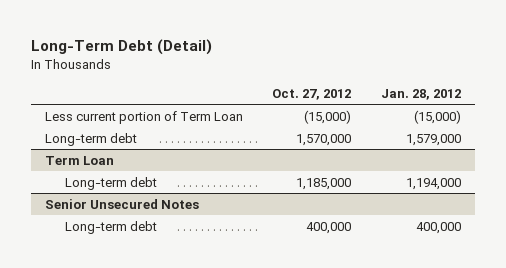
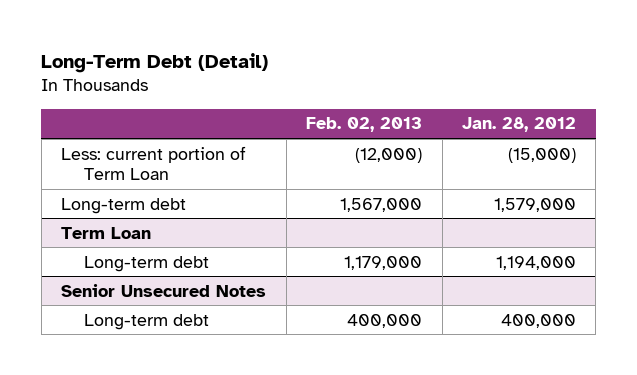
[272,89,352,101] Oct. 27, 2012 -> none
none -> [306,117,423,133] Feb. 02, 2013
[45,110,244,124] Less current portion of Term Loan -> [61,145,247,181] Less: current portion of Term Loan

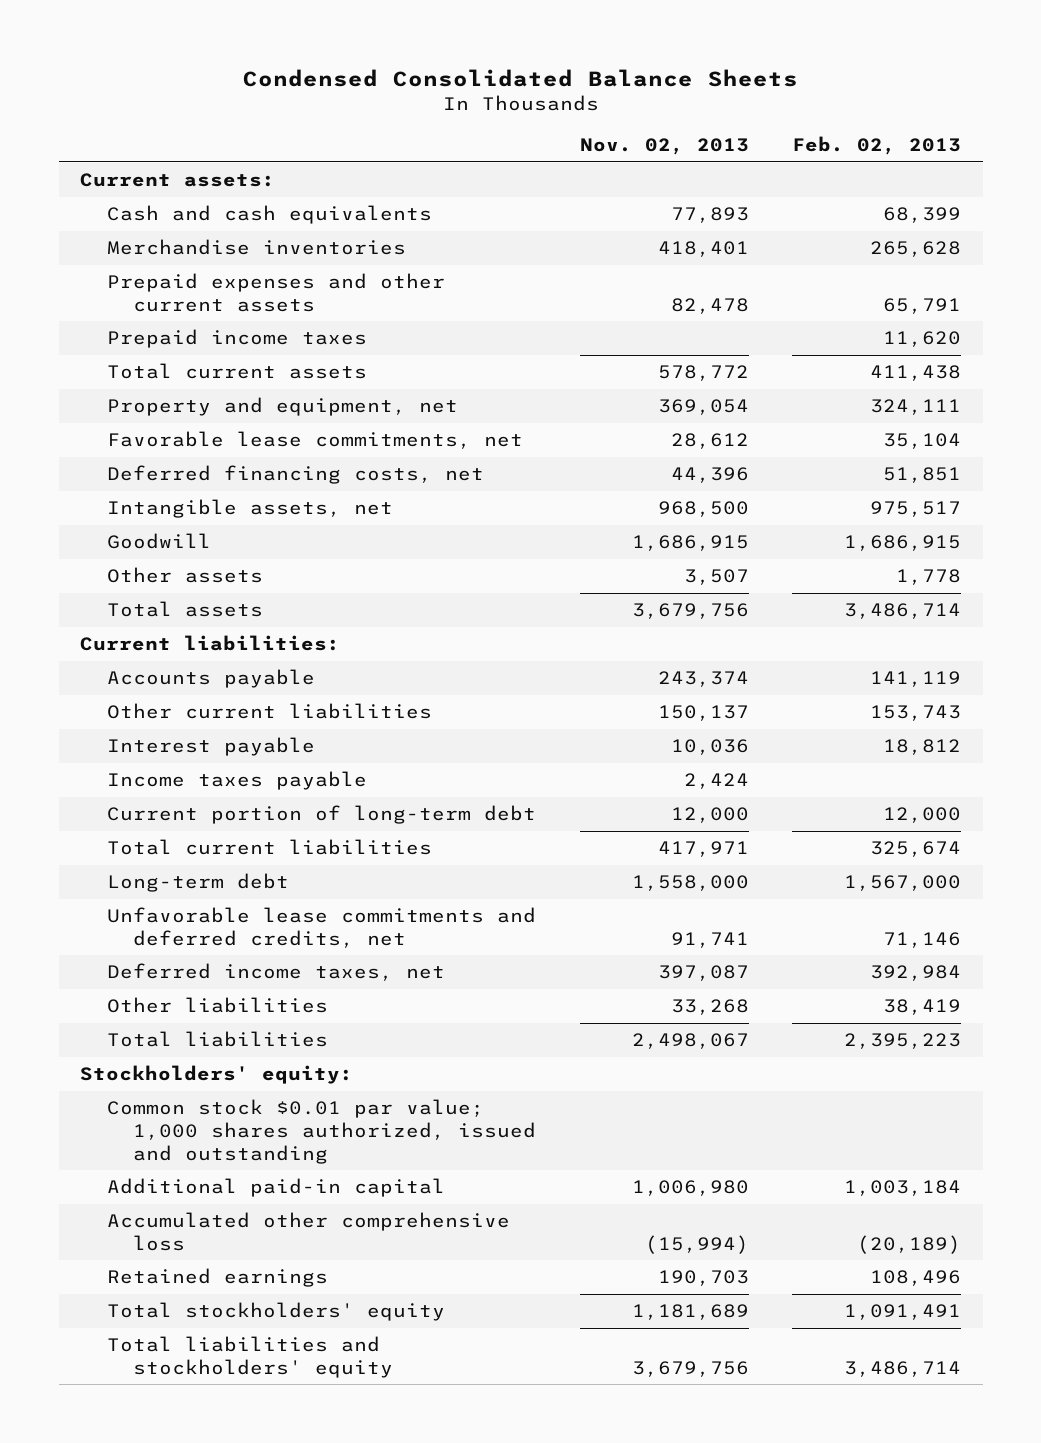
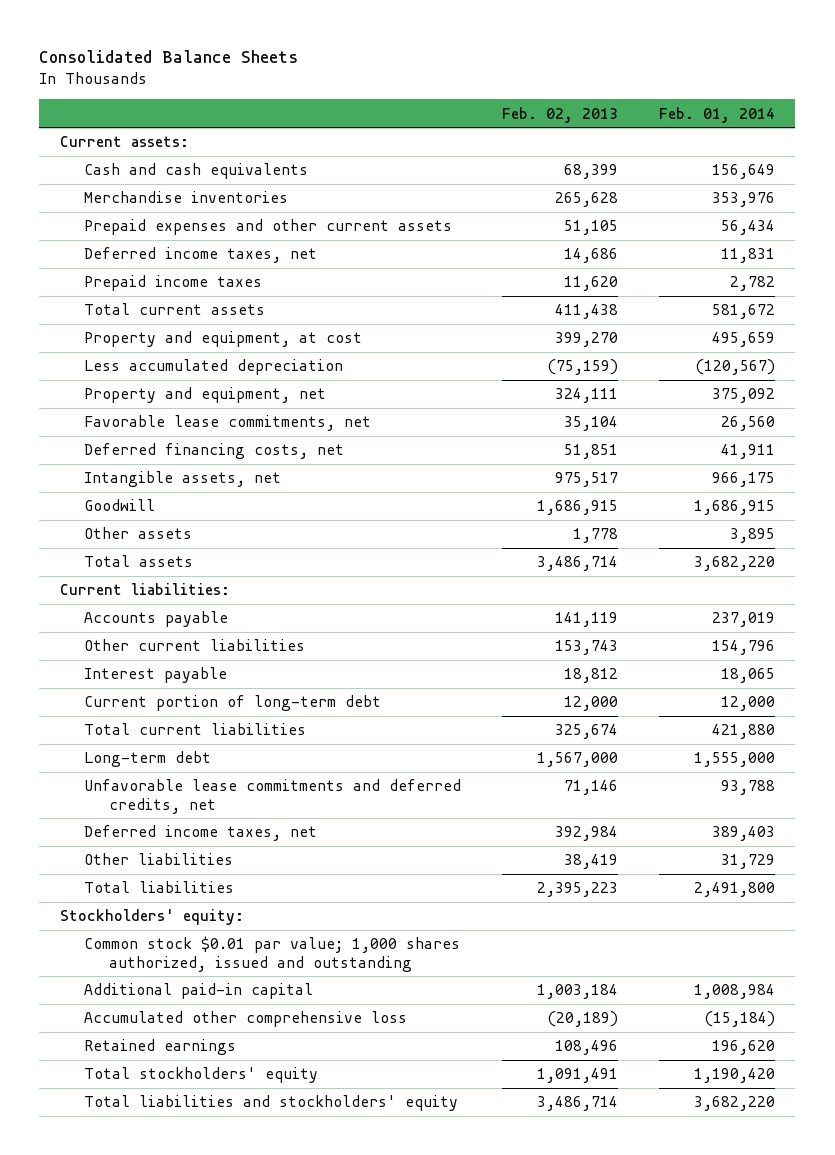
[242,69,798,88] Condensed Consolidated Balance Sheets -> [39,50,299,64] Consolidated Balance Sheets
[579,138,749,156] Nov. 02, 2013 -> none
none -> [658,106,775,123] Feb. 01, 2014
[883,297,962,314] 65,791 -> [564,220,619,236] 51,105
none -> [84,247,318,264] Deferred income taxes, net
none -> [84,331,363,348] Property and equipment, at cost
none -> [84,359,344,376] Less accumulated depreciation
[106,770,367,790] Income taxes payable -> none

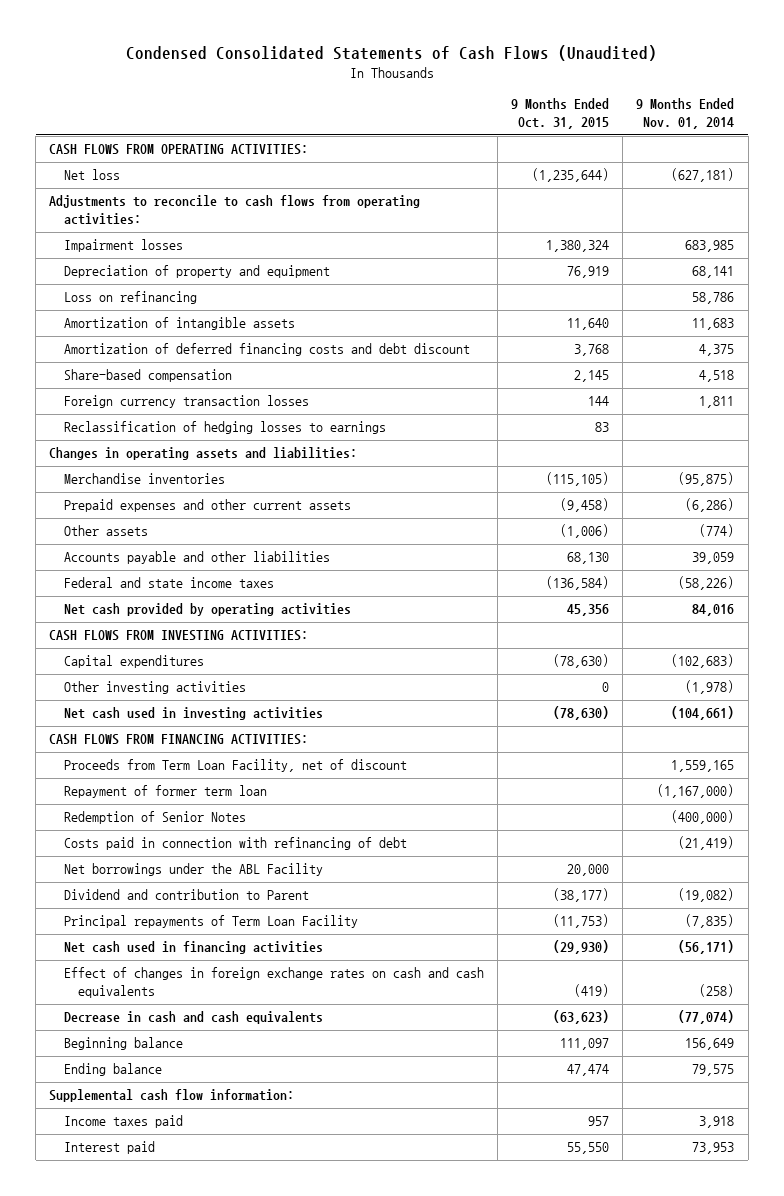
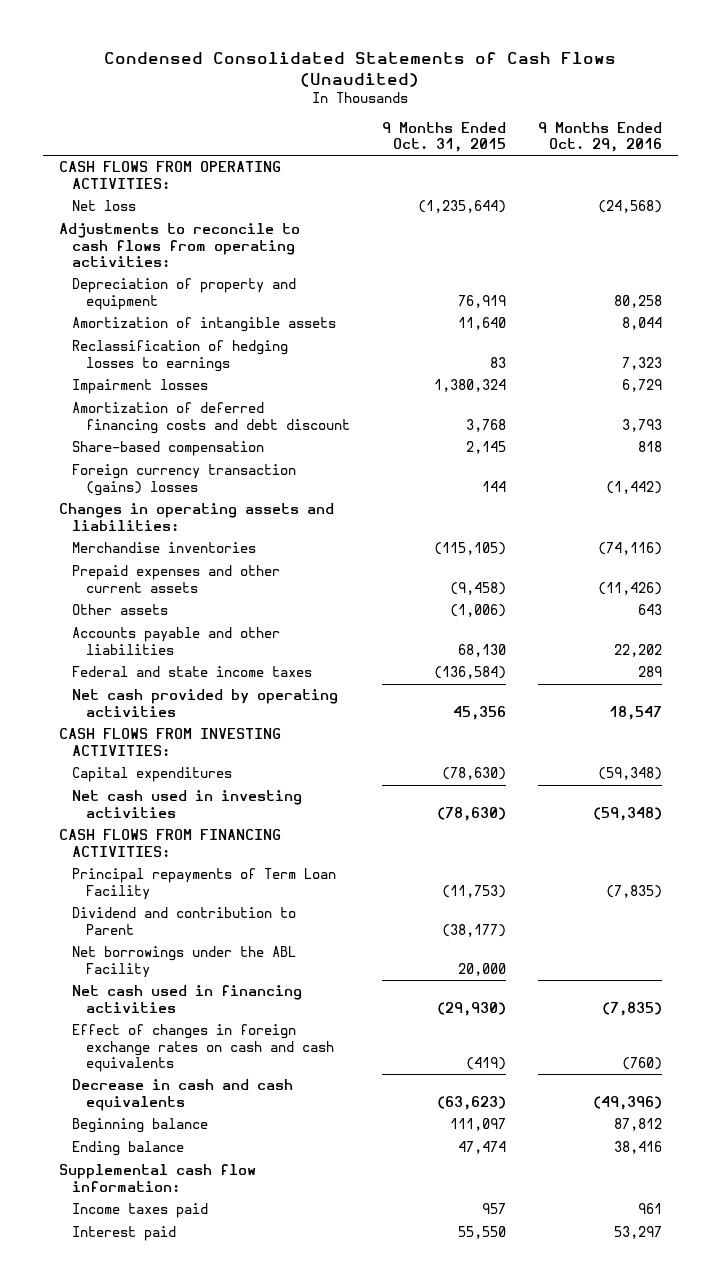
[636,98,735,130] 9 Months Ended Nov. 01, 2014 -> none
none -> [537,122,662,153] 9 Months Ended Oct. 29, 2016
[63,291,197,305] Loss on refinancing -> none
[63,421,386,435] Reclassification of hedging losses to earnings -> [72,340,289,372] Reclassification of hedging losses to earnings
[63,239,183,253] Impairment losses -> [72,379,209,395] Impairment losses
[63,395,309,409] Foreign currency transaction losses -> [72,464,297,496] Foreign currency transaction (gains) losses
[63,681,246,695] Other investing activities -> none
[63,759,407,773] Proceeds from Term Loan Facility, net of discount -> none
[63,785,267,799] Repayment of former term loan -> none
[63,811,246,825] Redemption of Senior Notes -> none
[63,837,407,851] Costs paid in connection with refinancing of debt -> none
[63,889,309,901] Dividend and contribution to Parent -> [72,907,297,935] Dividend and contribution to Parent
[63,863,323,877] Net borrowings under the ABL Facility -> [72,946,297,978] Net borrowings under the ABL Facility

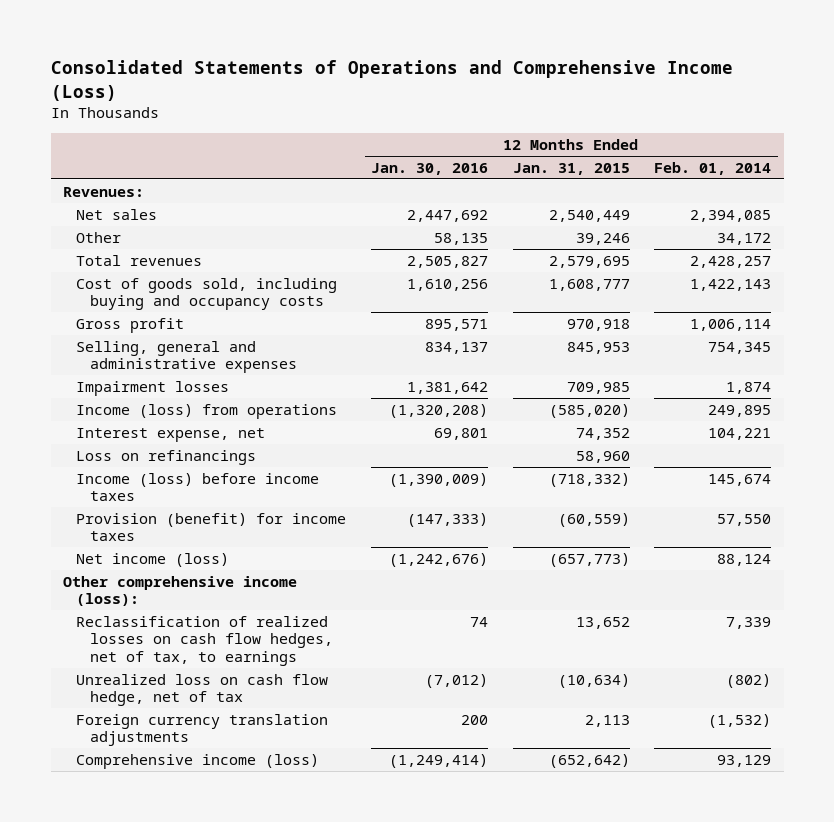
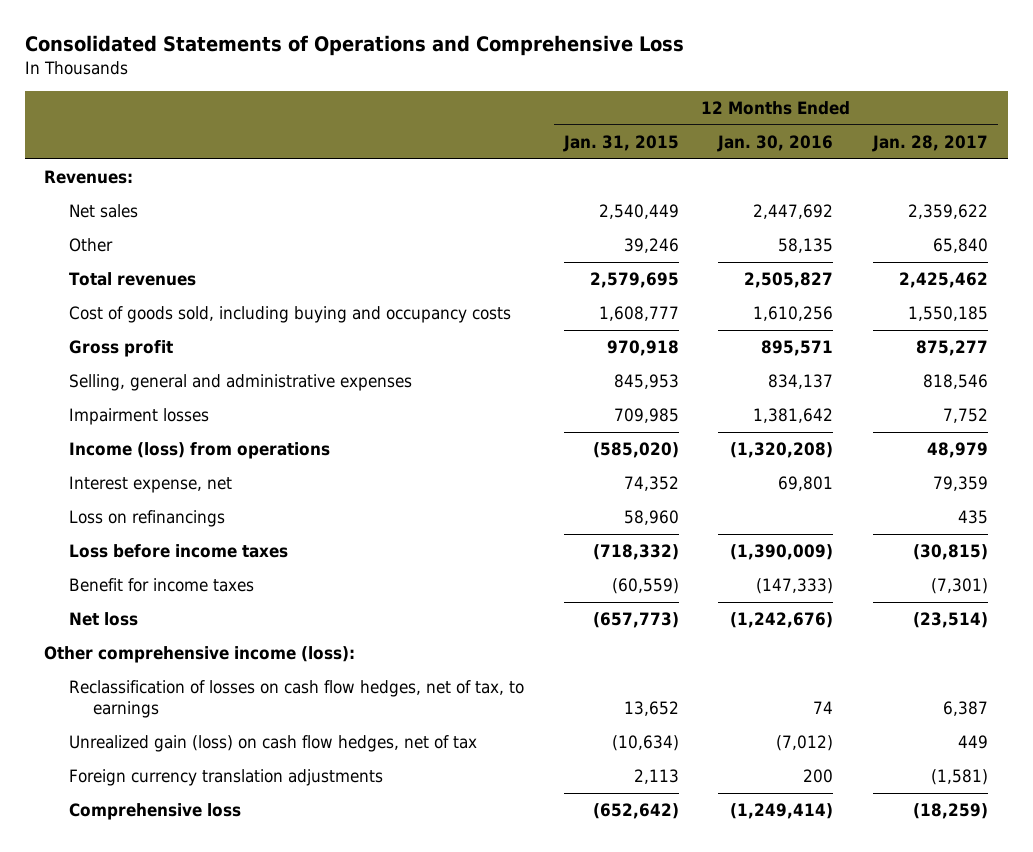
[50,60,733,101] Consolidated Statements of Operations and Comprehensive Income (Loss) -> [24,34,684,56] Consolidated Statements of Operations and Comprehensive Loss
[654,161,772,175] Feb. 01, 2014 -> none
none -> [872,135,989,153] Jan. 28, 2017
[76,472,320,502] Income (loss) before income taxes -> [68,544,288,559] Loss before income taxes
[76,512,347,542] Provision (benefit) for income taxes -> [68,578,254,593] Benefit for income taxes
[76,552,230,567] Net income (loss) -> [68,612,138,627] Net loss
[76,615,333,667] Reclassification of realized losses on cash flow hedges, net of tax, to earnings -> [68,680,524,719] Reclassification of losses on cash flow hedges, net of tax, to earnings
[76,673,329,707] Unrealized loss on cash flow hedge, net of tax -> [68,735,477,753] Unrealized gain (loss) on cash flow hedges, net of tax
[76,753,320,769] Comprehensive income (loss) -> [68,803,241,821] Comprehensive loss

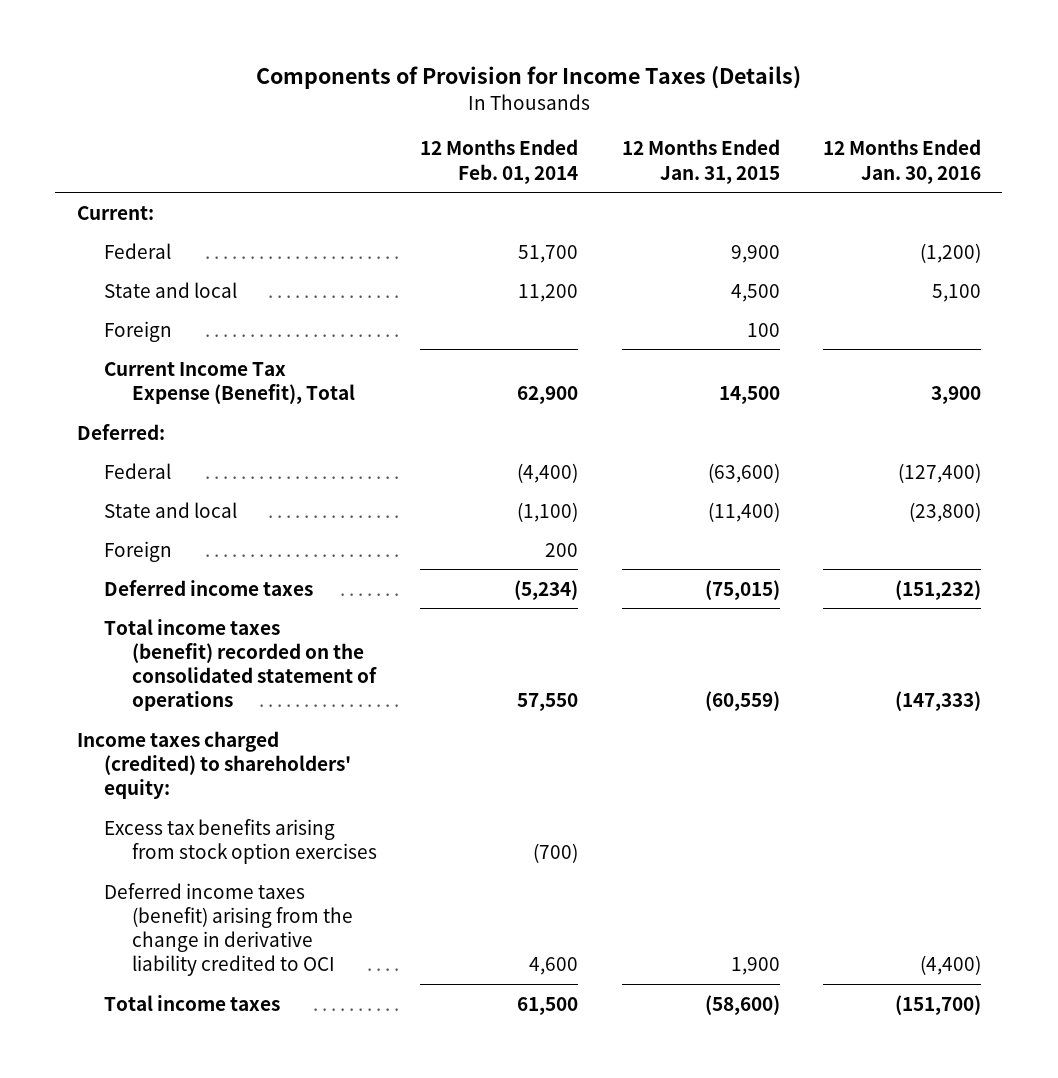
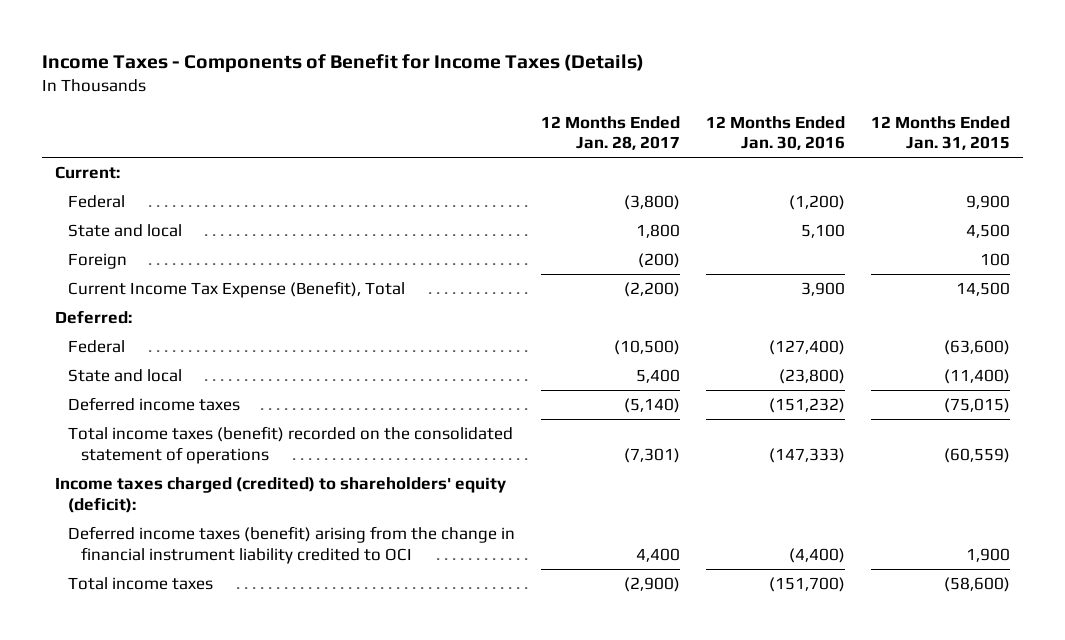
[255,66,801,90] Components of Provision for Income Taxes (Details) -> [42,54,645,74] Income Taxes - Components of Benefit for Income Taxes (Details)
[420,139,579,184] 12 Months Ended Feb. 01, 2014 -> none
none -> [541,115,681,151] 12 Months Ended Jan. 28, 2017
[104,540,173,562] Foreign -> none
[104,818,377,864] Excess tax benefits arising from stock option exercises -> none
[76,730,352,800] Income taxes charged (credited) to shareholders' equity: -> [55,477,507,513] Income taxes charged (credited) to shareholders' equity (deficit):
[104,882,353,977] Deferred income taxes (benefit) arising from the change in derivative liability credited to OCI -> [68,526,516,564] Deferred income taxes (benefit) arising from the change in financial instrument liability credited to OCI

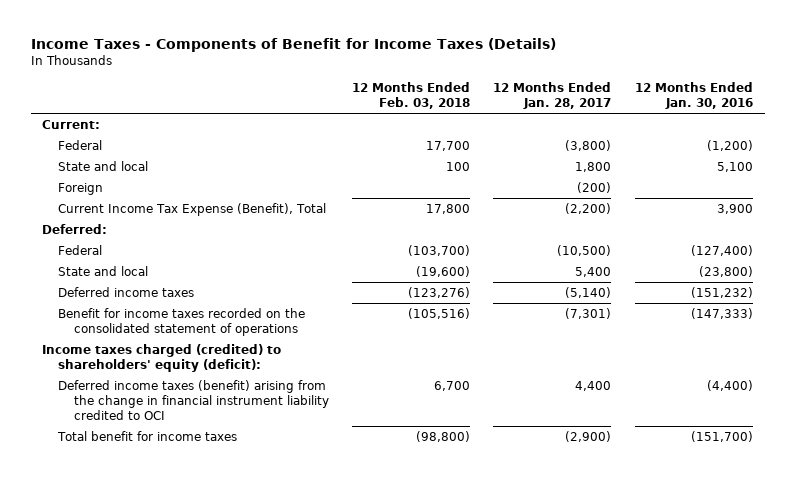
[871,115,1011,151] 12 Months Ended Jan. 31, 2015 -> none
none -> [352,81,471,109] 12 Months Ended Feb. 03, 2018
[68,426,514,464] Total income taxes (benefit) recorded on the consolidated statement of operations -> [58,308,306,336] Benefit for income taxes recorded on the consolidated statement of operations
[68,577,214,591] Total income taxes -> [57,431,238,442] Total benefit for income taxes

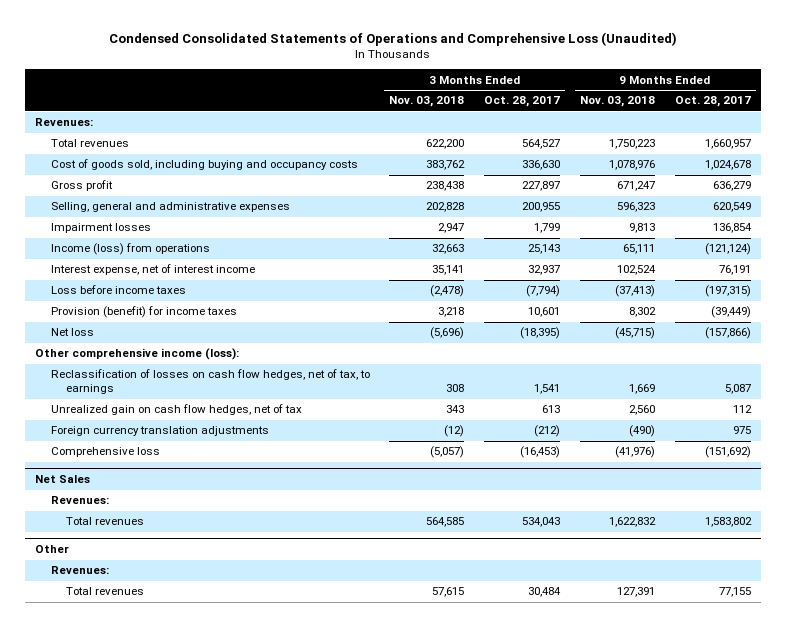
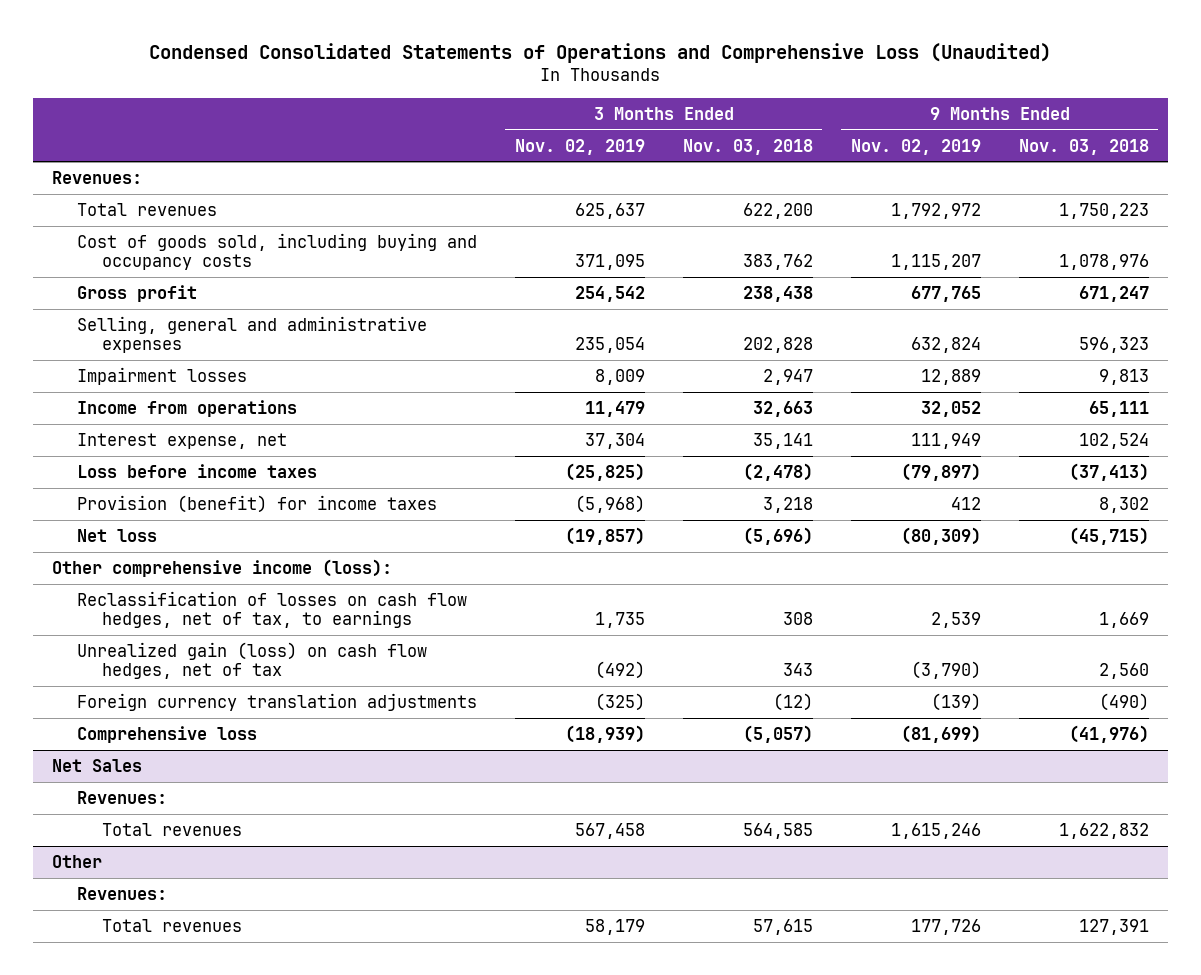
[484,96,561,108] Oct. 28, 2017 -> none
[674,96,751,108] Oct. 28, 2017 -> none
none -> [514,138,645,155] Nov. 02, 2019
none -> [850,138,981,155] Nov. 02, 2019
[50,243,210,256] Income (loss) from operations -> [76,399,297,417] Income from operations
[50,264,255,276] Interest expense, net of interest income -> [76,432,287,449] Interest expense, net
[50,404,302,416] Unrealized gain on cash flow hedges, net of tax -> [76,641,427,680] Unrealized gain (loss) on cash flow hedges, net of tax

